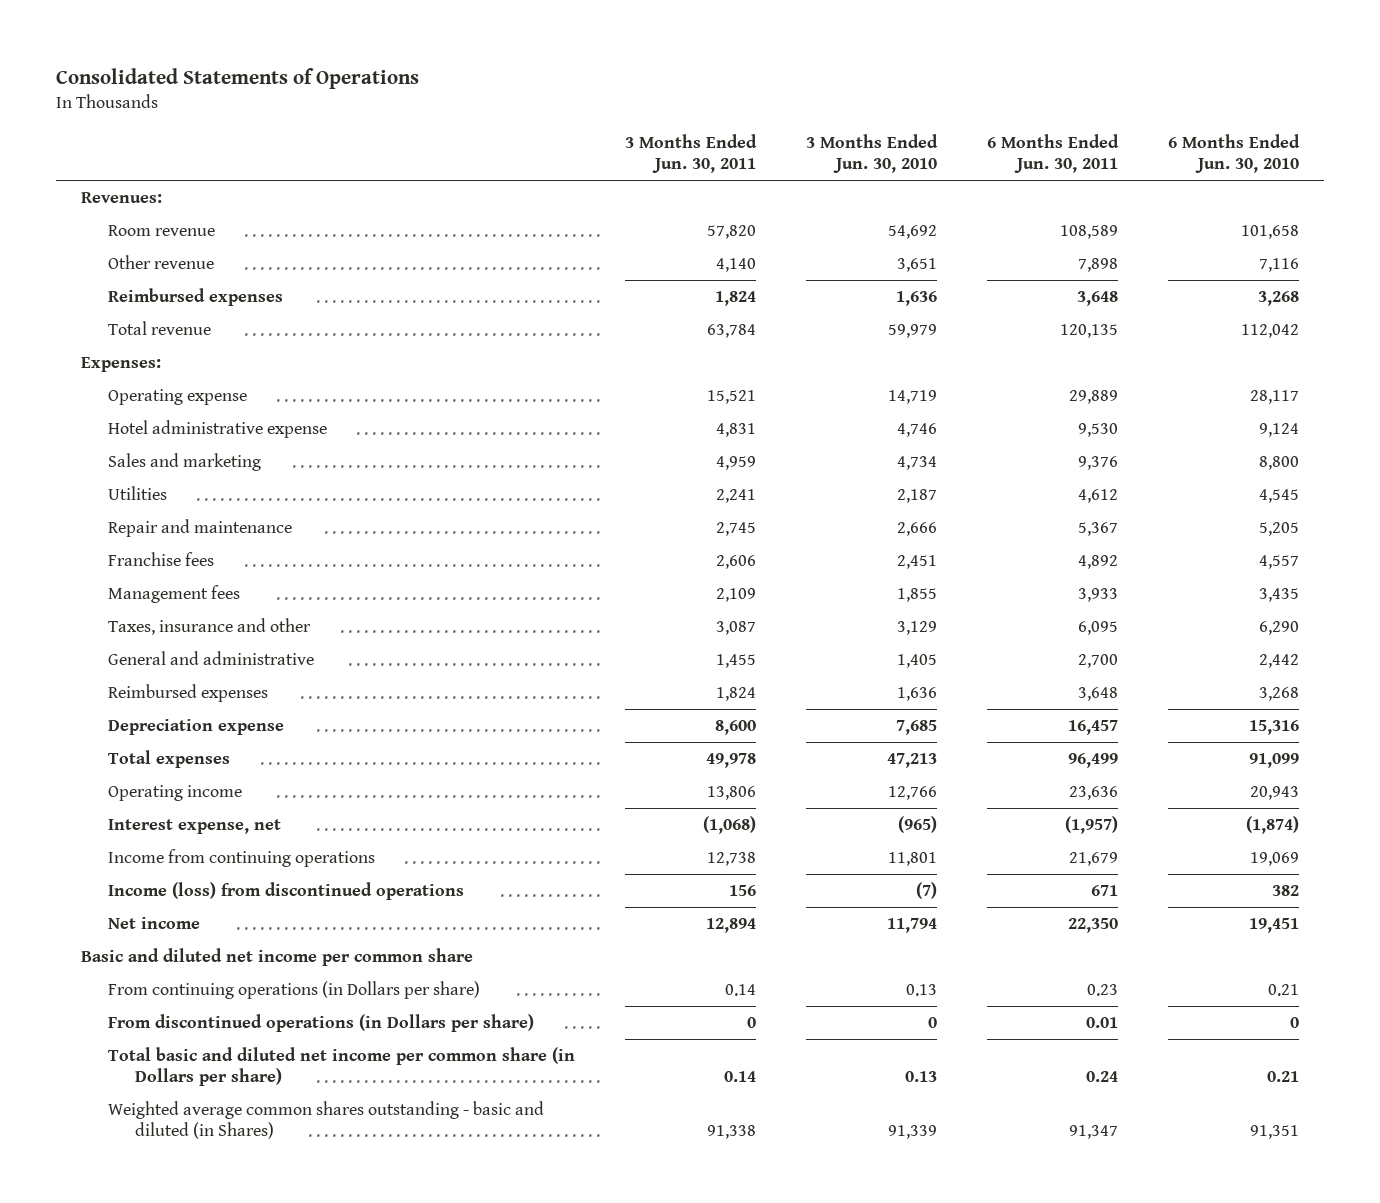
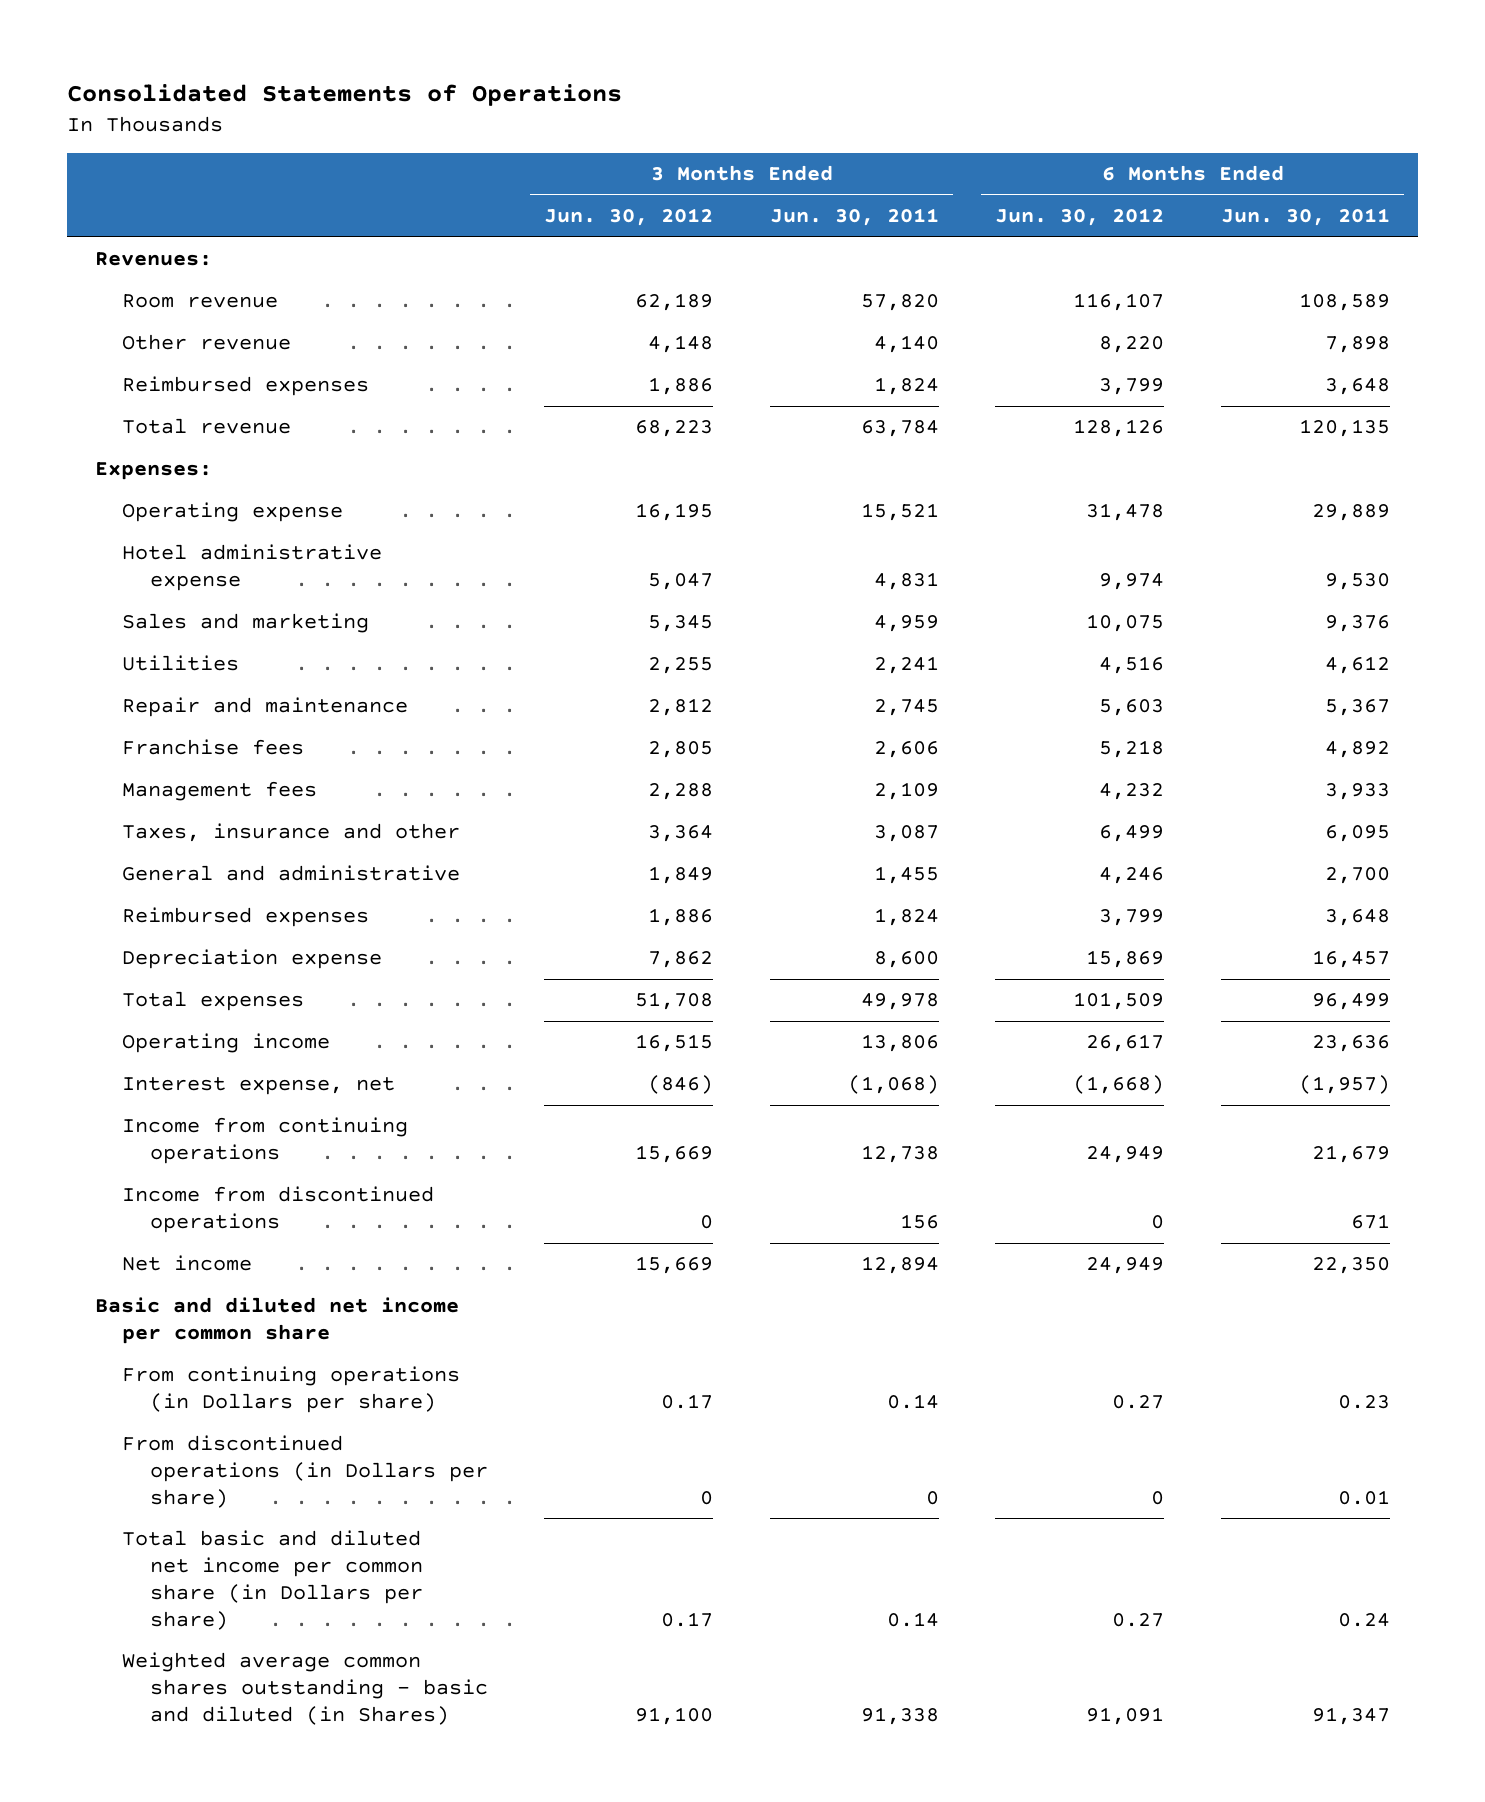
[806,134,939,174] 3 Months Ended Jun. 30, 2010 -> none
[1168,134,1301,174] 6 Months Ended Jun. 30, 2010 -> none
none -> [544,208,714,227] Jun. 30, 2012
none -> [995,208,1165,227] Jun. 30, 2012
[108,881,465,900] Income (loss) from discontinued operations -> [122,1186,435,1234] Income from discontinued operations

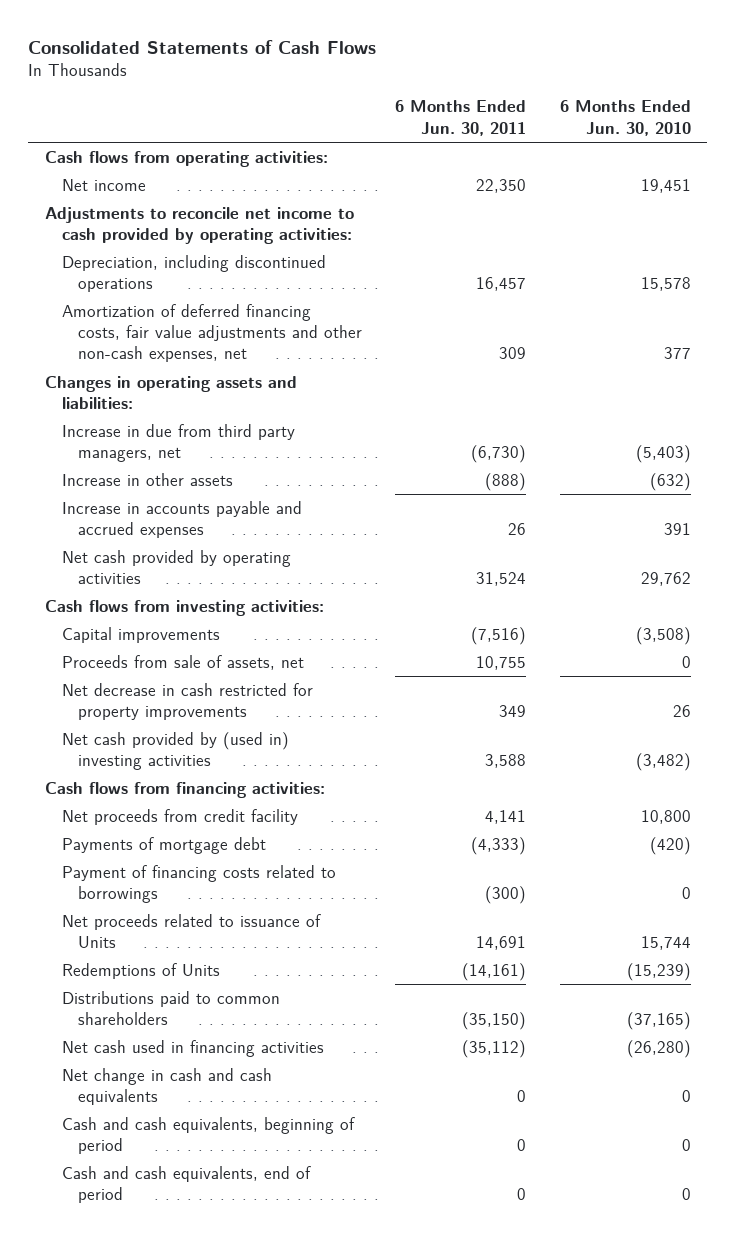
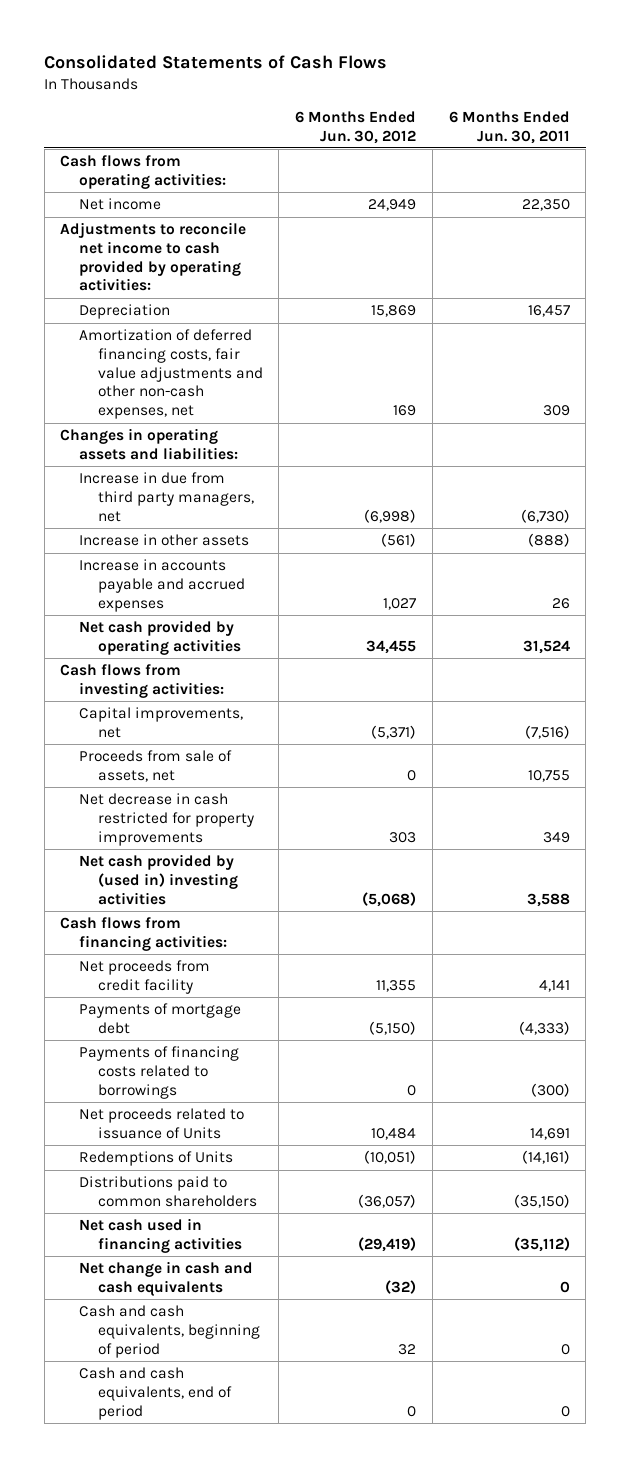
[559,100,691,136] 6 Months Ended Jun. 30, 2010 -> none
none -> [295,110,417,144] 6 Months Ended Jun. 30, 2012
[61,254,326,293] Depreciation, including discontinued operations -> [78,304,170,320] Depreciation
[61,626,220,643] Capital improvements -> [78,707,243,738] Capital improvements, net
[61,864,336,904] Payment of financing costs related to borrowings -> [78,1046,239,1099] Payments of financing costs related to borrowings

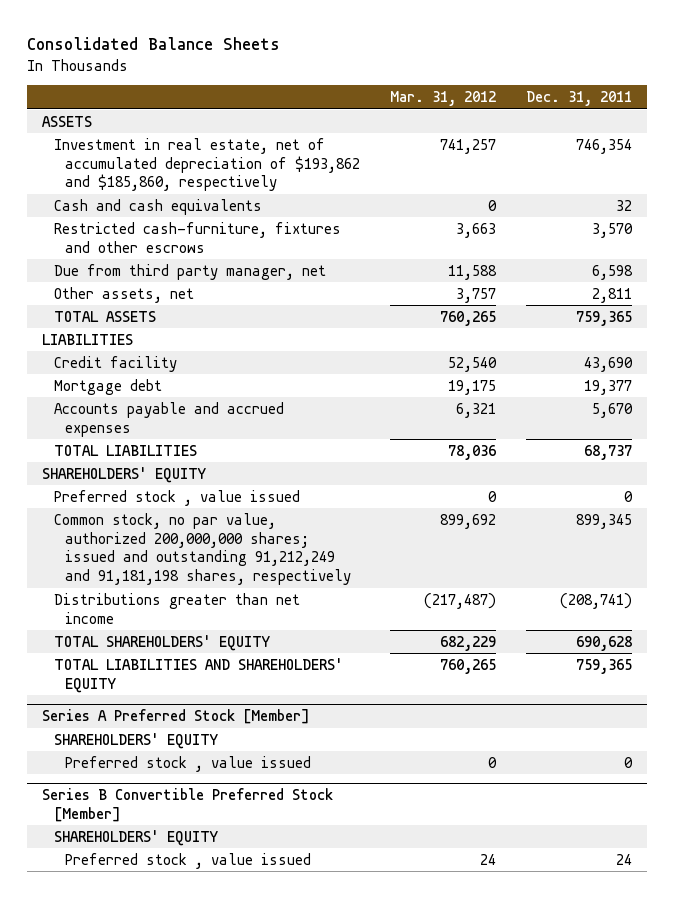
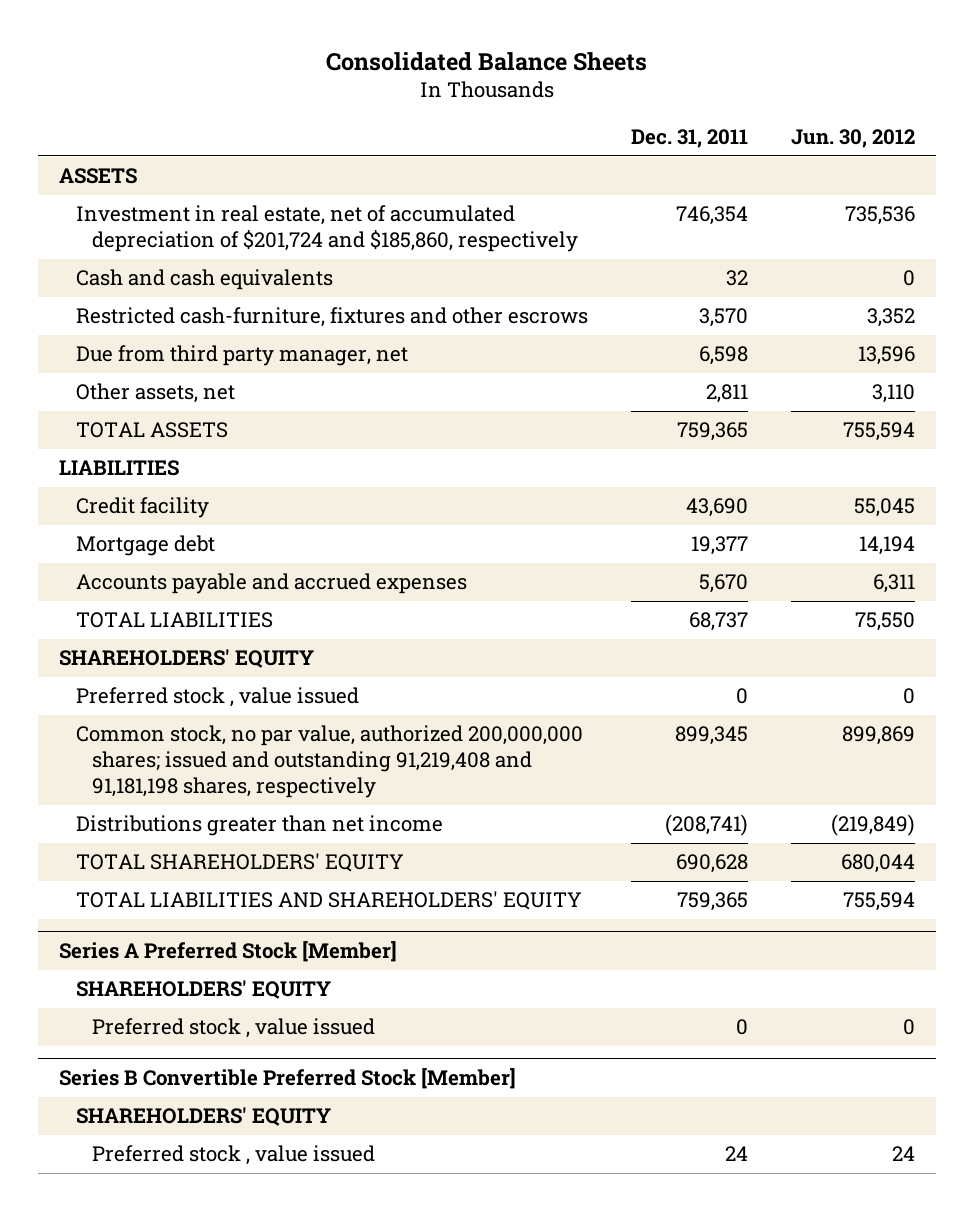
[389,91,496,107] Mar. 31, 2012 -> none
none -> [790,129,915,149] Jun. 30, 2012
[53,137,360,192] Investment in real estate, net of accumulated depreciation of $193,862 and $185,860, respectively -> [75,205,578,253] Investment in real estate, net of accumulated depreciation of $201,724 and $185,860, respectively
[53,512,351,586] Common stock, no par value, authorized 200,000,000 shares; issued and outstanding 91,212,249 and 91,181,198 shares, respectively -> [75,725,583,798] Common stock, no par value, authorized 200,000,000 shares; issued and outstanding 91,219,408 and 91,181,198 shares, respectively

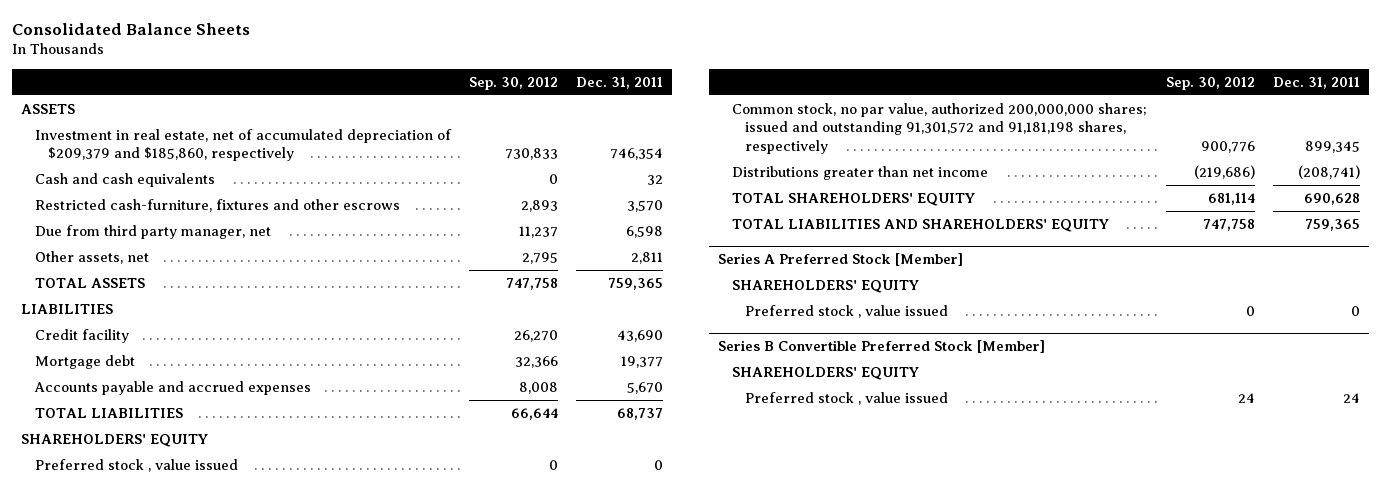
[790,129,915,149] Jun. 30, 2012 -> none
none -> [469,76,559,90] Sep. 30, 2012
[75,205,578,253] Investment in real estate, net of accumulated depreciation of $201,724 and $185,860, respectively -> [34,128,452,162] Investment in real estate, net of accumulated depreciation of $209,379 and $185,860, respectively
[75,725,583,798] Common stock, no par value, authorized 200,000,000 shares; issued and outstanding 91,219,408 and 91,181,198 shares, respectively -> [731,102,1147,154] Common stock, no par value, authorized 200,000,000 shares; issued and outstanding 91,301,572 and 91,181,198 shares, respectively

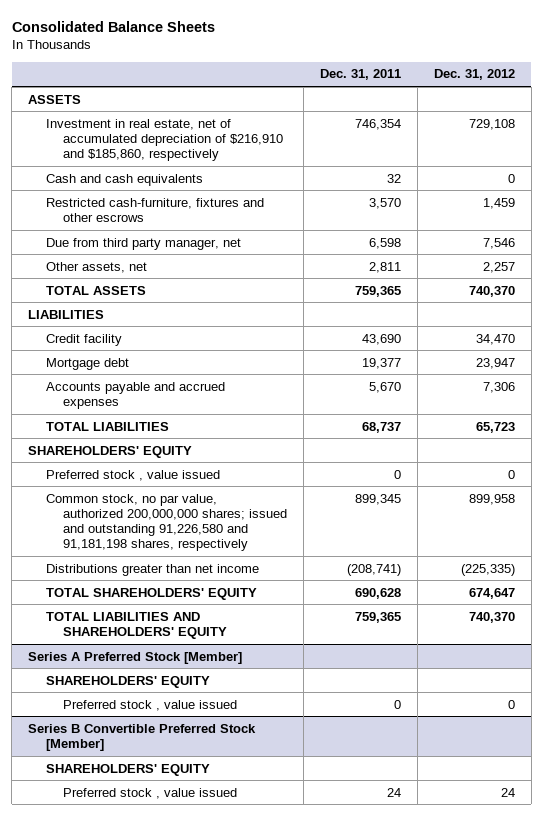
[469,76,559,90] Sep. 30, 2012 -> none
none -> [433,69,515,81] Dec. 31, 2012
[34,128,452,162] Investment in real estate, net of accumulated depreciation of $209,379 and $185,860, respectively -> [45,118,284,162] Investment in real estate, net of accumulated depreciation of $216,910 and $185,860, respectively
[731,102,1147,154] Common stock, no par value, authorized 200,000,000 shares; issued and outstanding 91,301,572 and 91,181,198 shares, respectively -> [45,493,288,552] Common stock, no par value, authorized 200,000,000 shares; issued and outstanding 91,226,580 and 91,181,198 shares, respectively

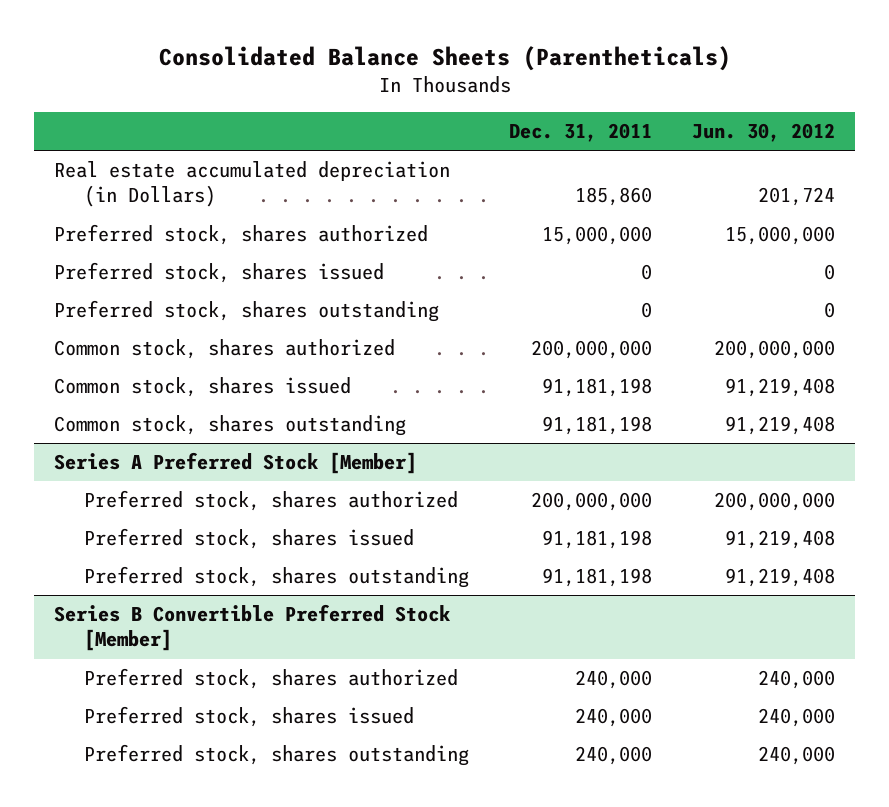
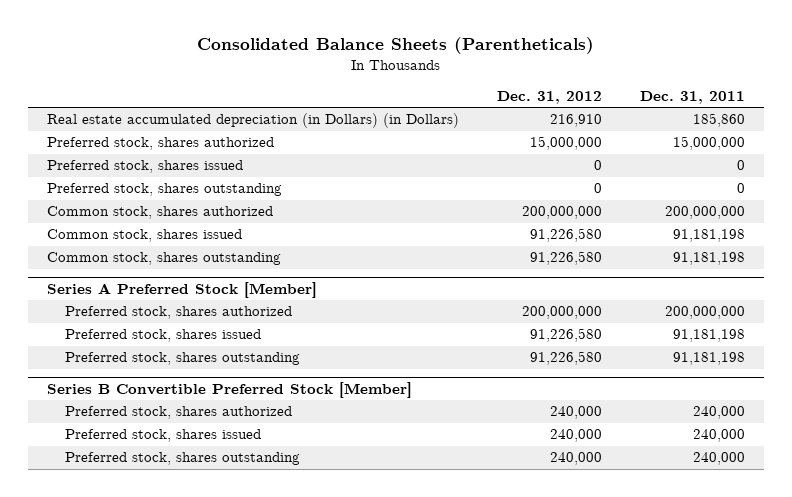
[692,122,836,142] Jun. 30, 2012 -> none
none -> [496,90,602,104] Dec. 31, 2012
[53,161,450,208] Real estate accumulated depreciation (in Dollars) -> [46,113,459,129] Real estate accumulated depreciation (in Dollars) (in Dollars)

